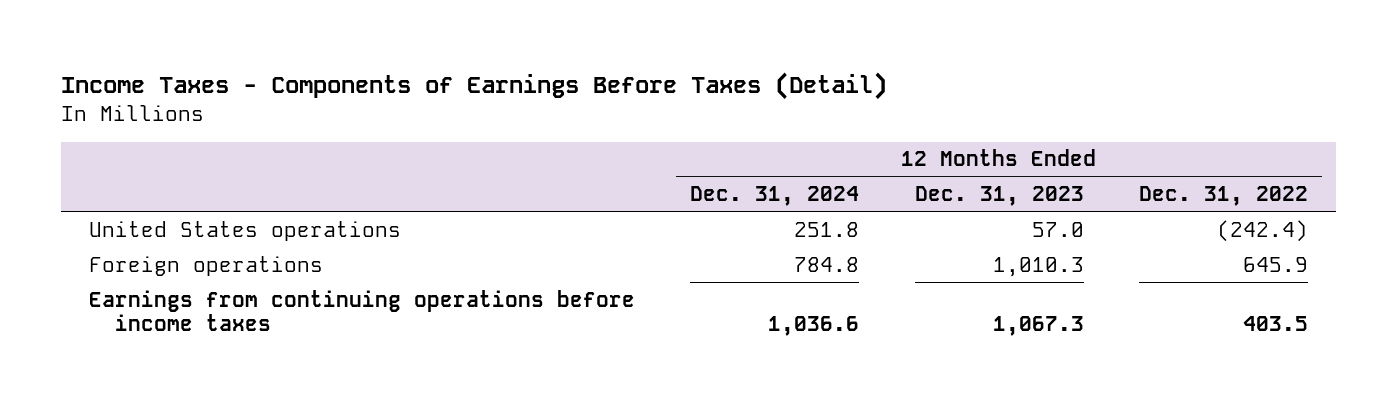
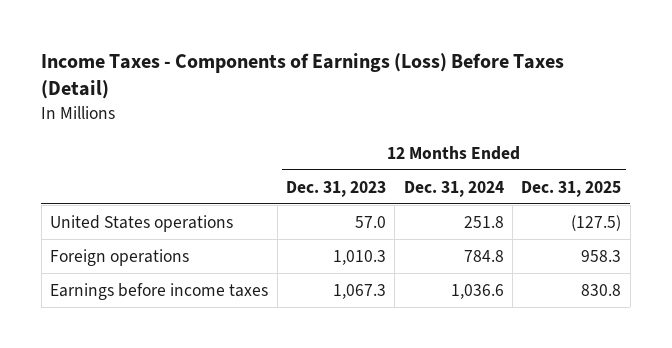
[61,72,888,101] Income Taxes - Components of Earnings Before Taxes (Detail) -> [41,53,565,100] Income Taxes - Components of Earnings (Loss) Before Taxes (Detail)
[1138,186,1308,207] Dec. 31, 2022 -> none
none -> [521,180,622,197] Dec. 31, 2025
[88,289,635,332] Earnings from continuing operations before income taxes -> [50,282,269,300] Earnings before income taxes

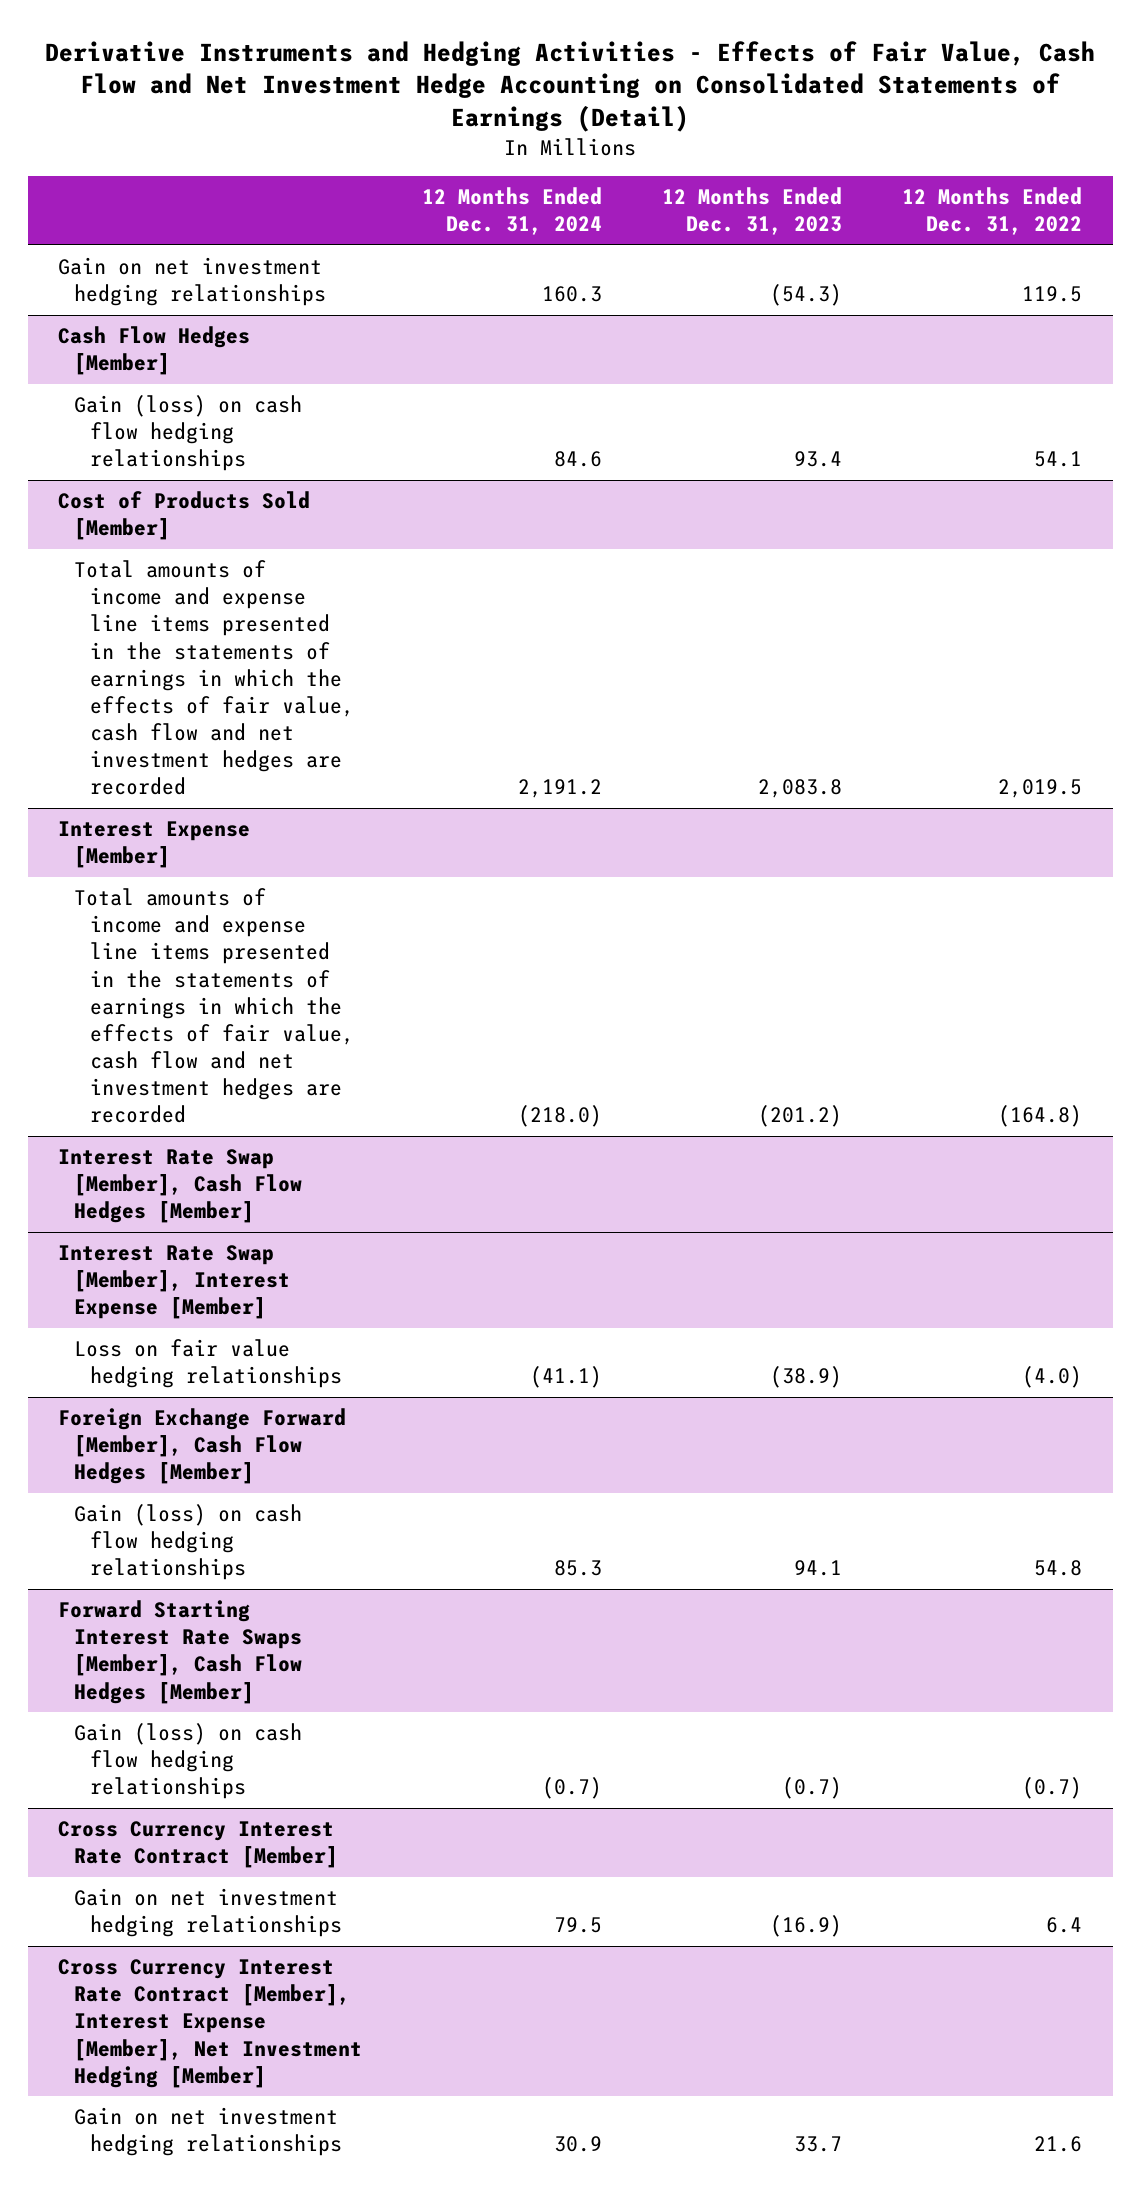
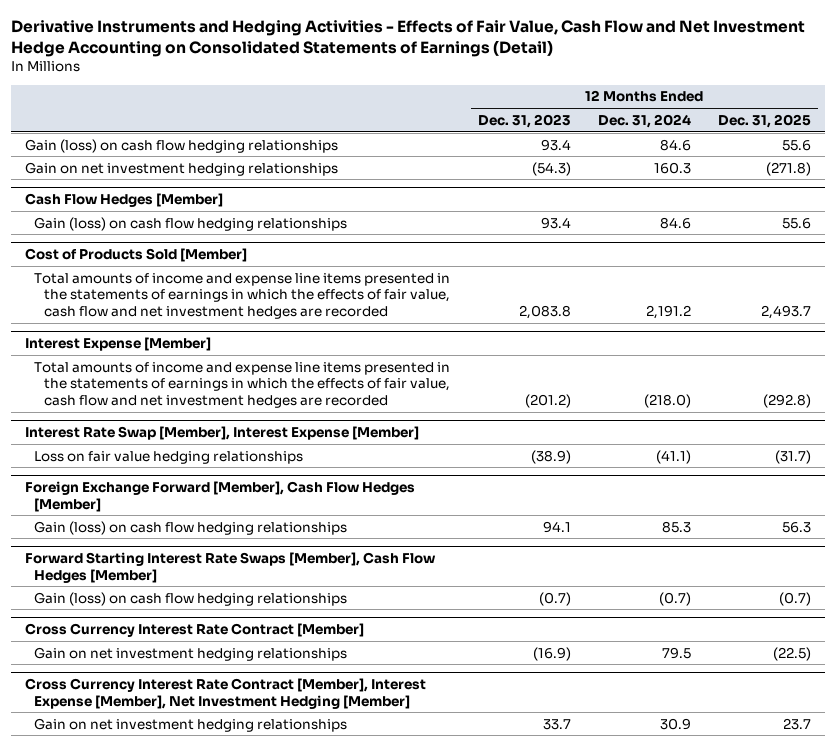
[902,187,1083,236] 12 Months Ended Dec. 31, 2022 -> none
none -> [718,113,812,128] Dec. 31, 2025
none -> [24,138,338,153] Gain (loss) on cash flow hedging relationships
[57,1149,302,1224] Interest Rate Swap [Member], Cash Flow Hedges [Member] -> none

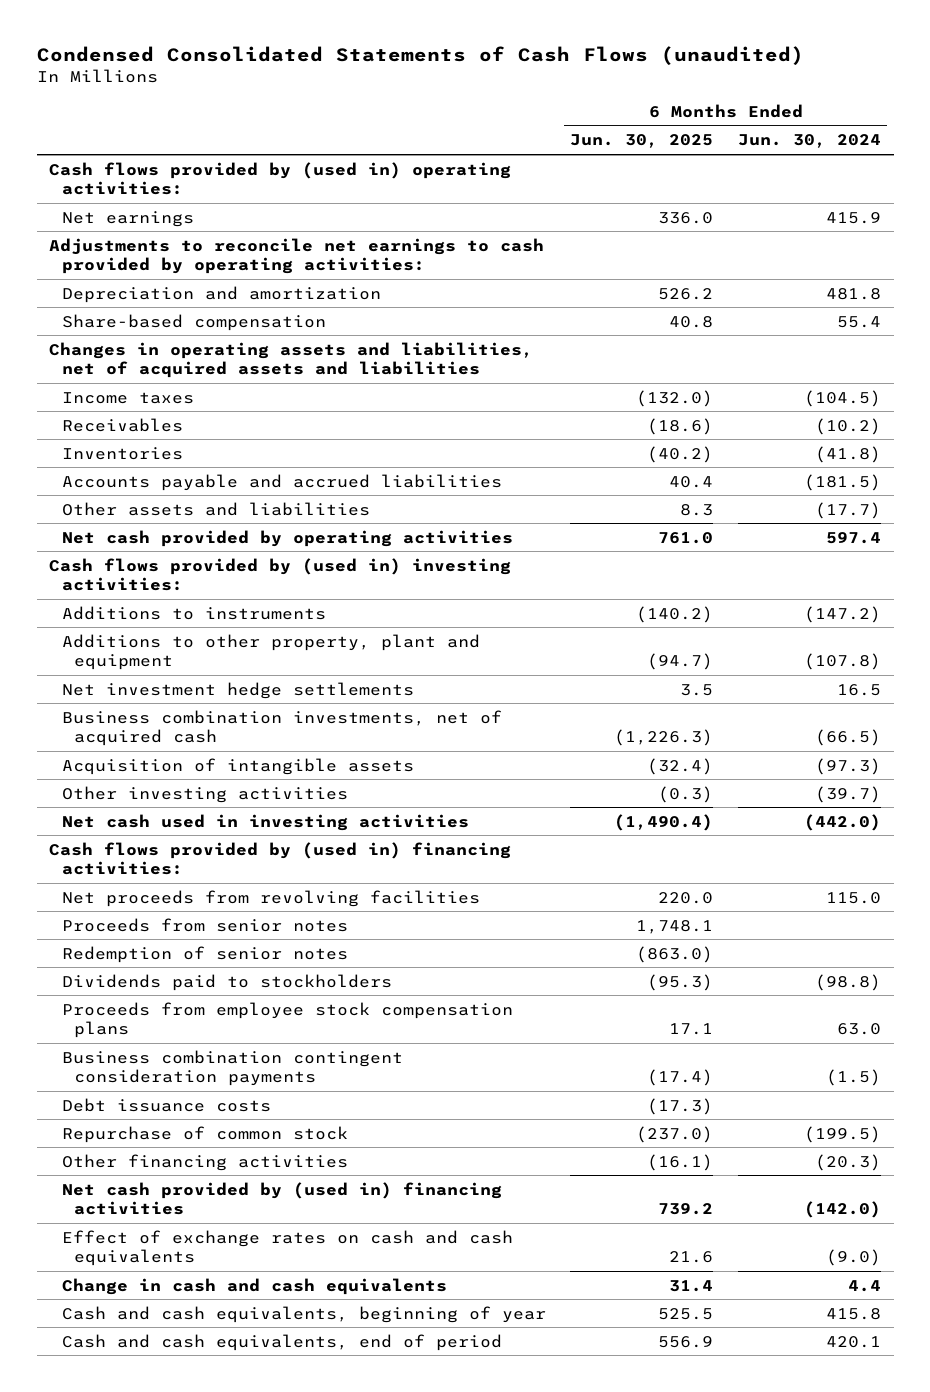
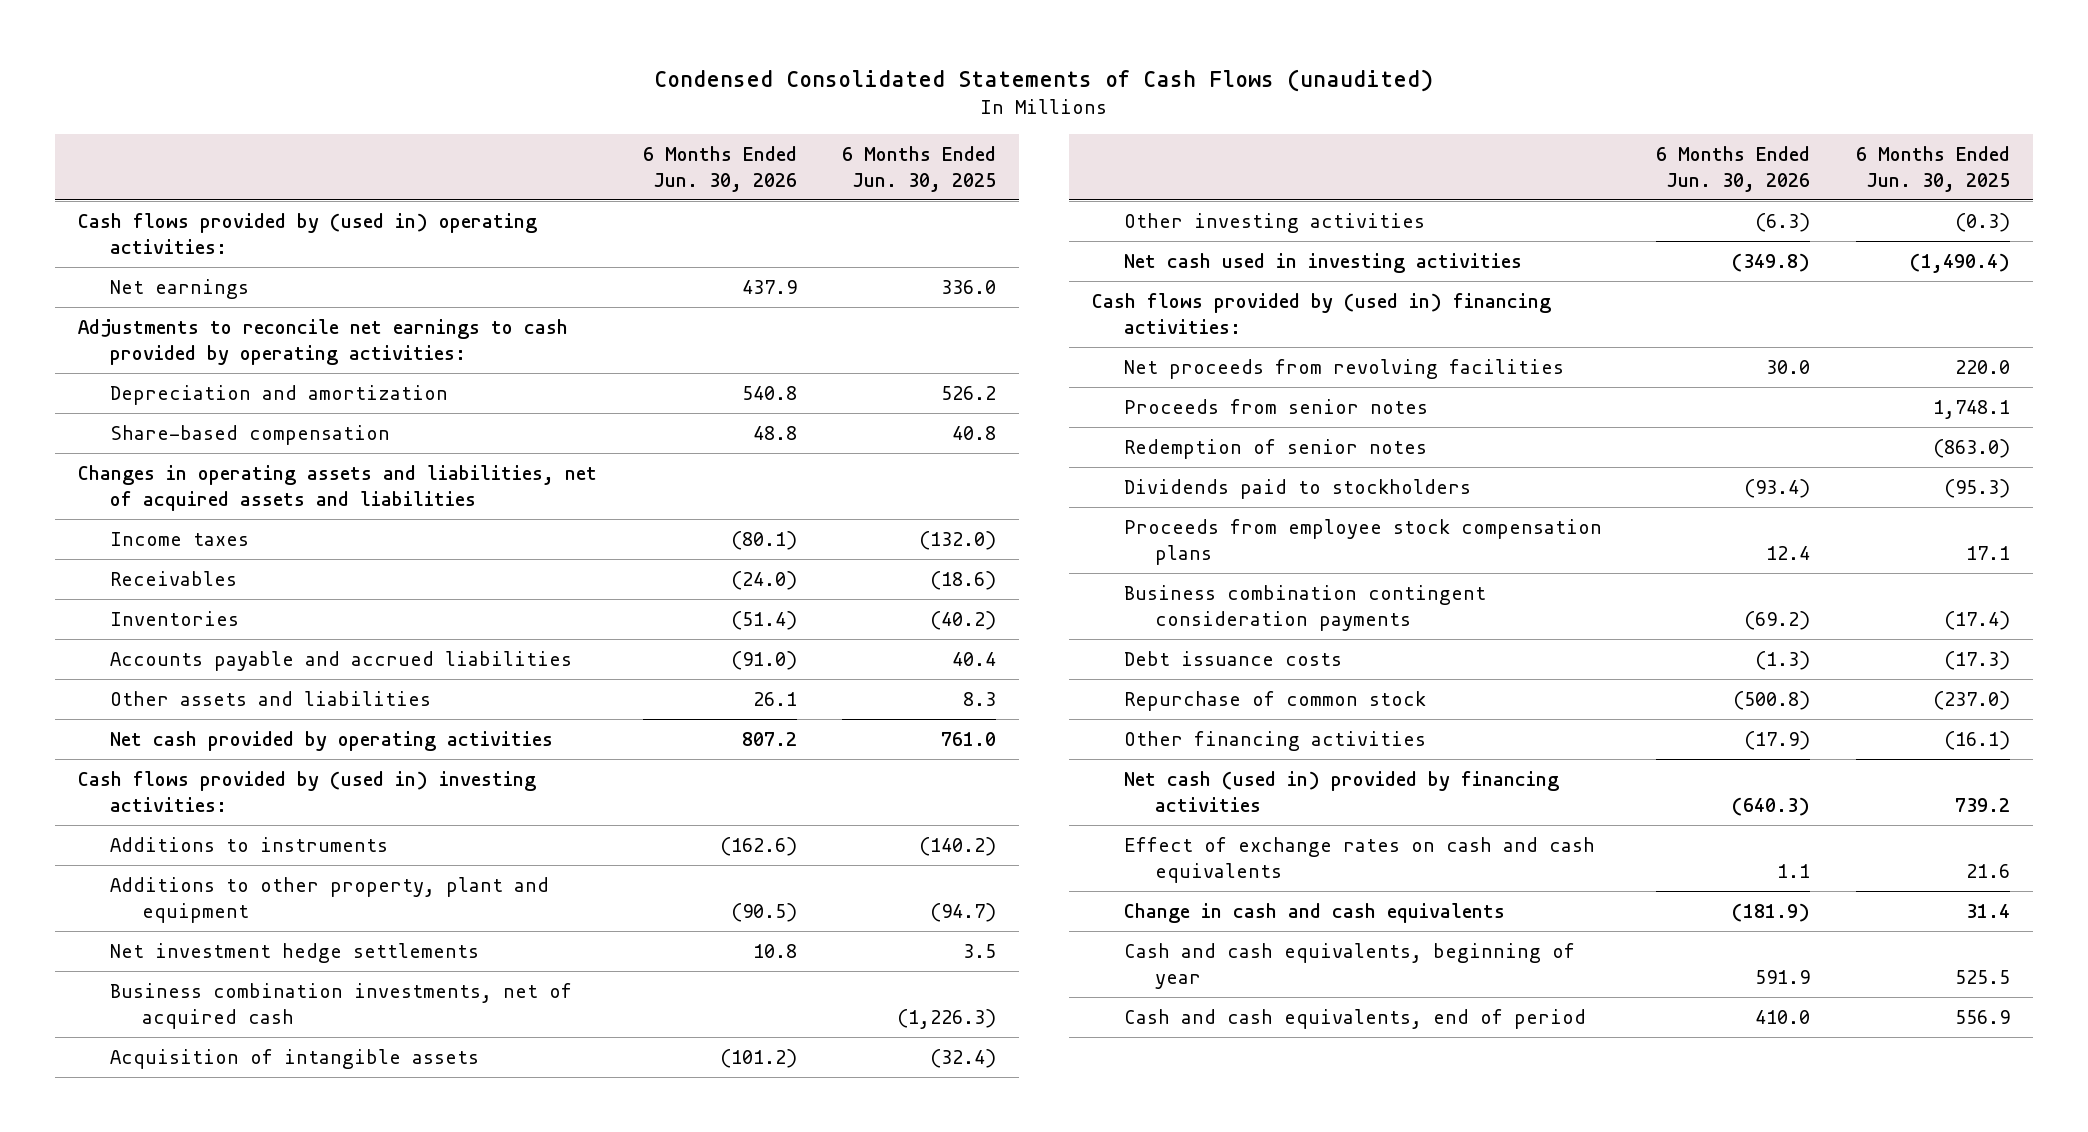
[738,134,882,149] Jun. 30, 2024 -> none
none -> [642,145,797,192] 6 Months Ended Jun. 30, 2026
[61,1181,502,1215] Net cash provided by (used in) financing activities -> [1123,770,1559,812] Net cash (used in) provided by financing activities

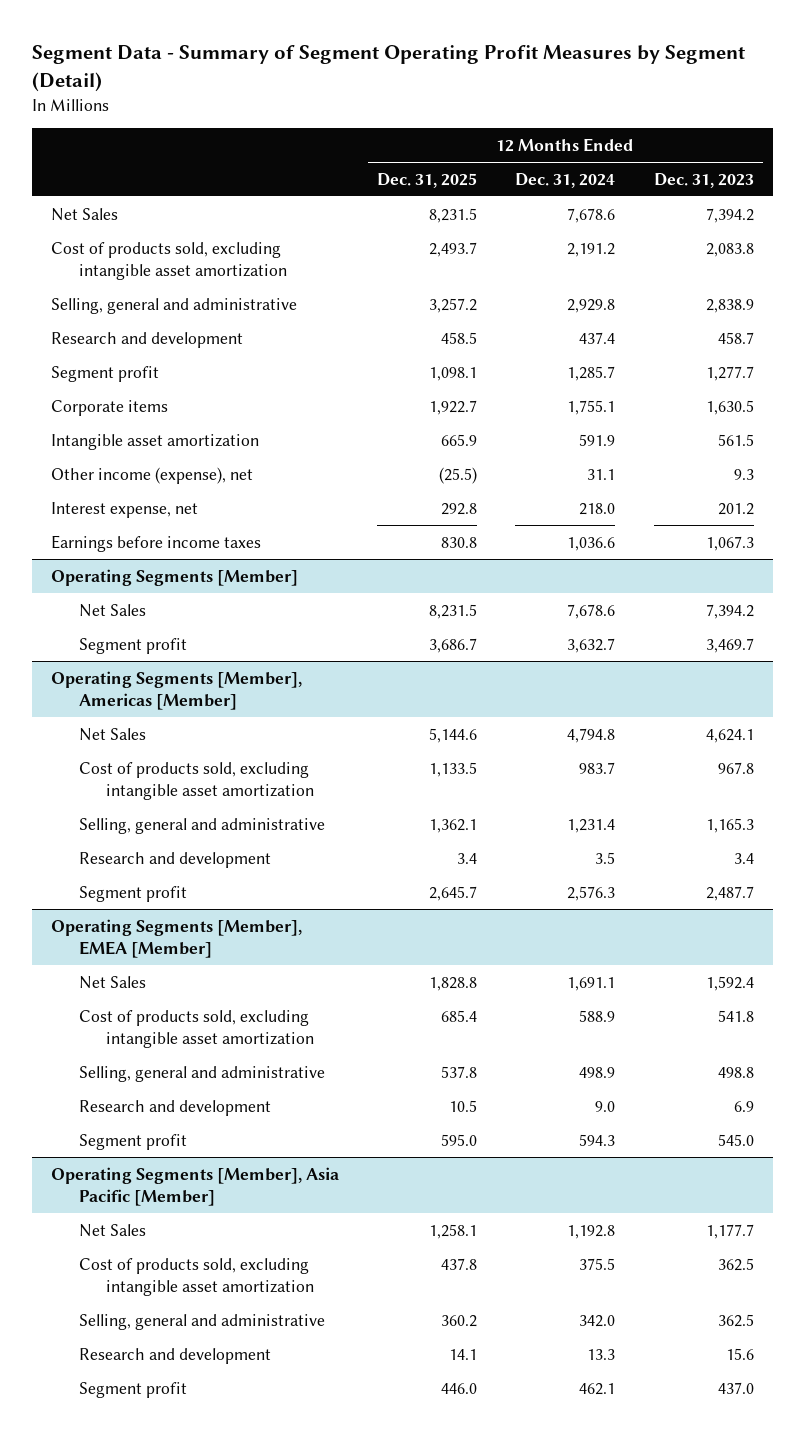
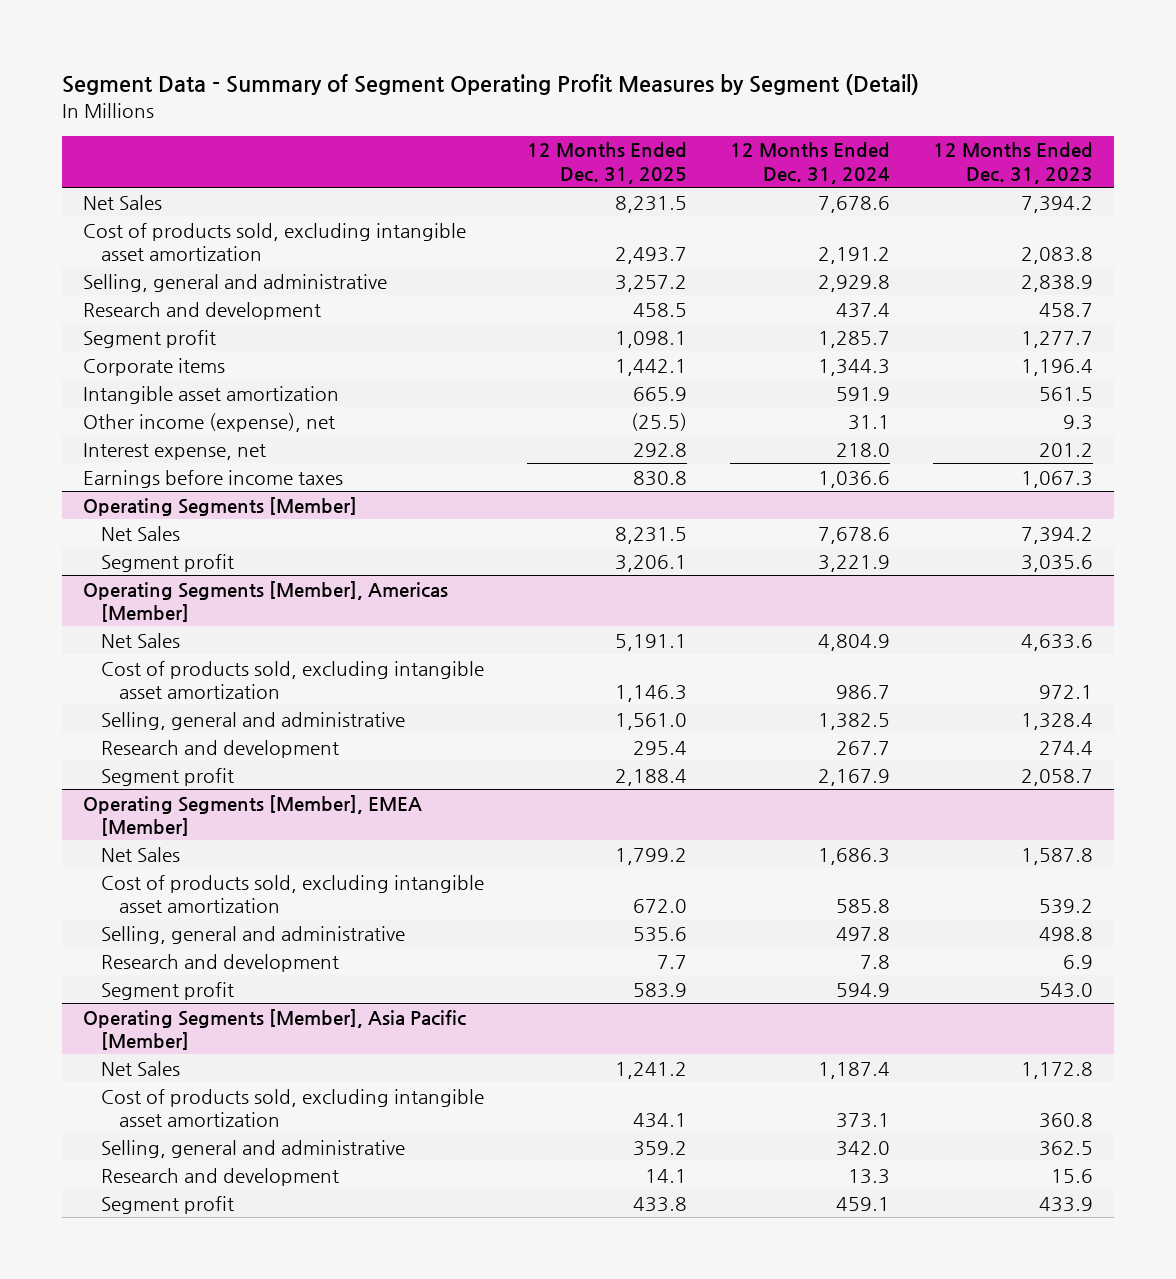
[429,399,478,415] 1,922.7 -> [615,358,688,376] 1,442.1
[567,399,616,415] 1,755.1 -> [817,358,890,376] 1,344.3
[705,399,754,415] 1,630.5 -> [1020,358,1093,376] 1,196.4
[429,637,478,653] 3,686.7 -> [615,554,688,572] 3,206.1
[567,637,616,653] 3,632.7 -> [817,554,890,572] 3,221.9
[705,637,754,653] 3,469.7 -> [1020,554,1093,572] 3,035.6
[429,727,478,743] 5,144.6 -> [615,633,688,651] 5,191.1
[567,727,616,743] 4,794.8 -> [817,633,890,651] 4,804.9
[705,728,754,743] 4,624.1 -> [1020,633,1093,651] 4,633.6
[429,761,478,777] 1,133.5 -> [615,684,688,702] 1,146.3
[579,761,616,774] 983.7 -> [835,684,890,699] 986.7
[717,761,754,774] 967.8 -> [1038,684,1093,699] 972.1
[429,818,478,833] 1,362.1 -> [615,712,688,730] 1,561.0
[567,818,616,833] 1,231.4 -> [817,712,890,730] 1,382.5
[705,817,754,833] 1,165.3 -> [1020,712,1093,730] 1,328.4
[457,852,478,864] 3.4 -> [633,740,688,755] 295.4
[595,851,616,864] 3.5 -> [835,740,890,755] 267.7
[733,852,754,864] 3.4 -> [1038,740,1093,755] 274.4
[429,885,478,901] 2,645.7 -> [615,768,688,786] 2,188.4
[567,885,616,901] 2,576.3 -> [817,768,890,786] 2,167.9
[705,885,754,901] 2,487.7 -> [1020,768,1093,786] 2,058.7
[429,976,478,991] 1,828.8 -> [615,847,688,865] 1,799.2
[567,976,616,991] 1,691.1 -> [817,847,890,865] 1,686.3
[705,975,754,991] 1,592.4 -> [1020,847,1093,865] 1,587.8
[441,1009,478,1022] 685.4 -> [633,898,688,913] 672.0
[579,1009,616,1022] 588.9 -> [835,898,890,913] 585.8
[717,1009,754,1022] 541.8 -> [1038,898,1093,914] 539.2
[441,1065,478,1078] 537.8 -> [633,926,688,942] 535.6
[579,1066,616,1078] 498.9 -> [835,926,890,941] 497.8
[449,1099,478,1112] 10.5 -> [657,954,688,969] 7.7
[595,1100,616,1112] 9.0 -> [859,954,890,969] 7.8
[441,1133,478,1146] 595.0 -> [633,982,688,998] 583.9
[579,1133,616,1146] 594.3 -> [835,982,890,997] 594.9
[717,1133,754,1146] 545.0 -> [1038,982,1093,998] 543.0
[429,1223,478,1239] 1,258.1 -> [615,1061,688,1079] 1,241.2
[567,1224,616,1239] 1,192.8 -> [817,1061,890,1079] 1,187.4
[705,1223,754,1239] 1,177.7 -> [1020,1061,1093,1079] 1,172.8
[441,1257,478,1270] 437.8 -> [633,1112,688,1128] 434.1
[579,1257,616,1270] 375.5 -> [835,1112,890,1128] 373.1
[717,1257,754,1271] 362.5 -> [1038,1112,1093,1128] 360.8
[441,1314,478,1327] 360.2 -> [633,1140,688,1156] 359.2
[441,1382,478,1394] 446.0 -> [633,1196,688,1212] 433.8
[579,1382,616,1395] 462.1 -> [835,1196,890,1211] 459.1
[717,1381,754,1394] 437.0 -> [1038,1196,1093,1212] 433.9

